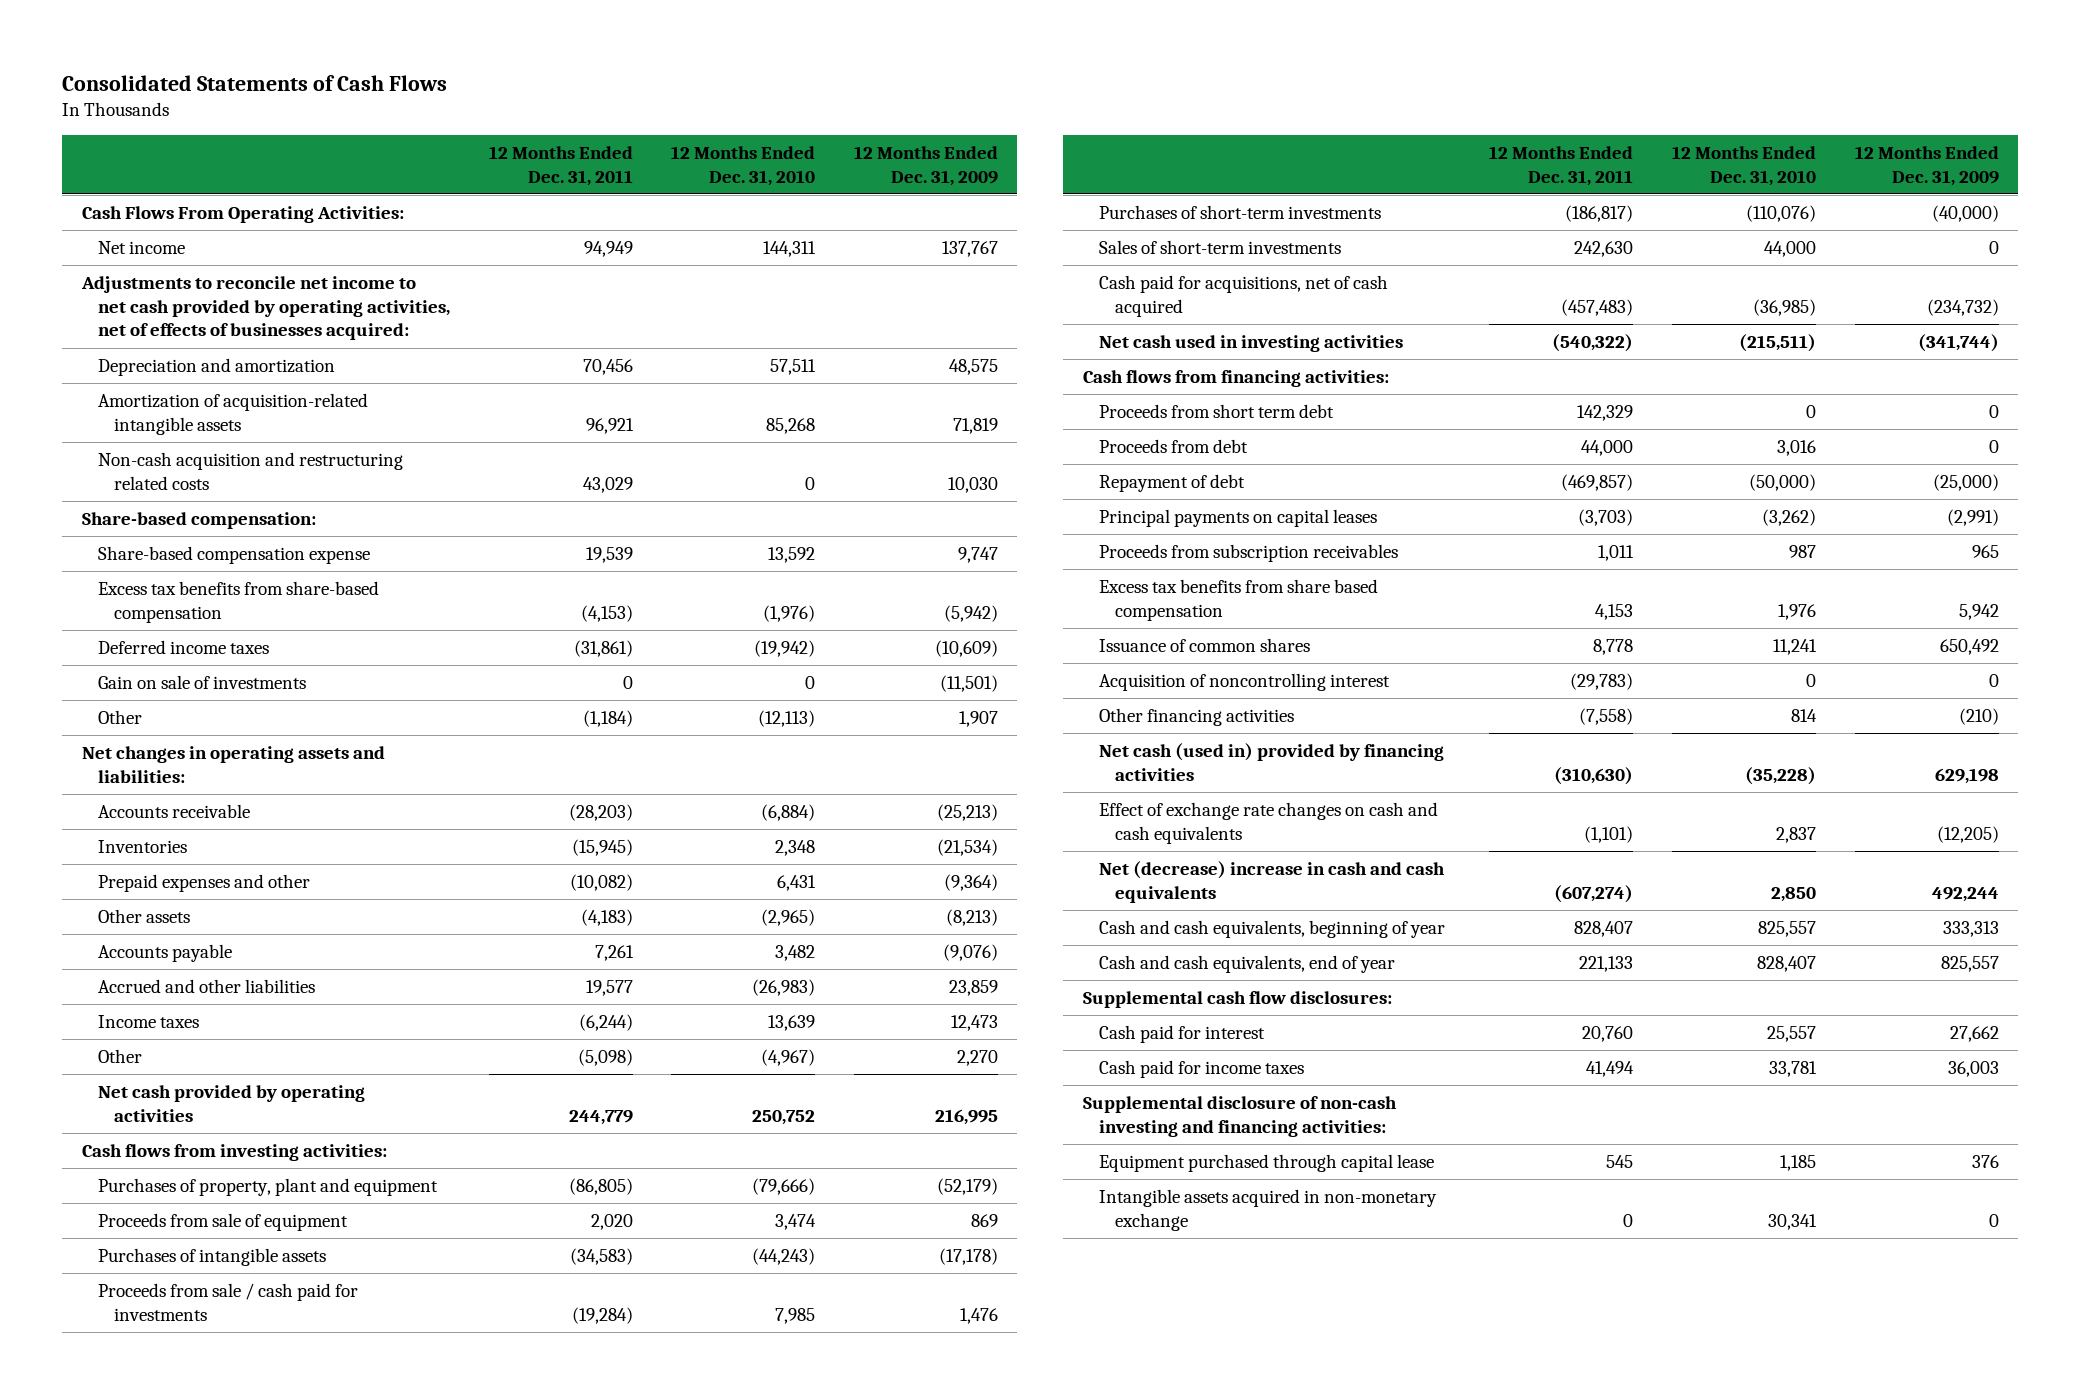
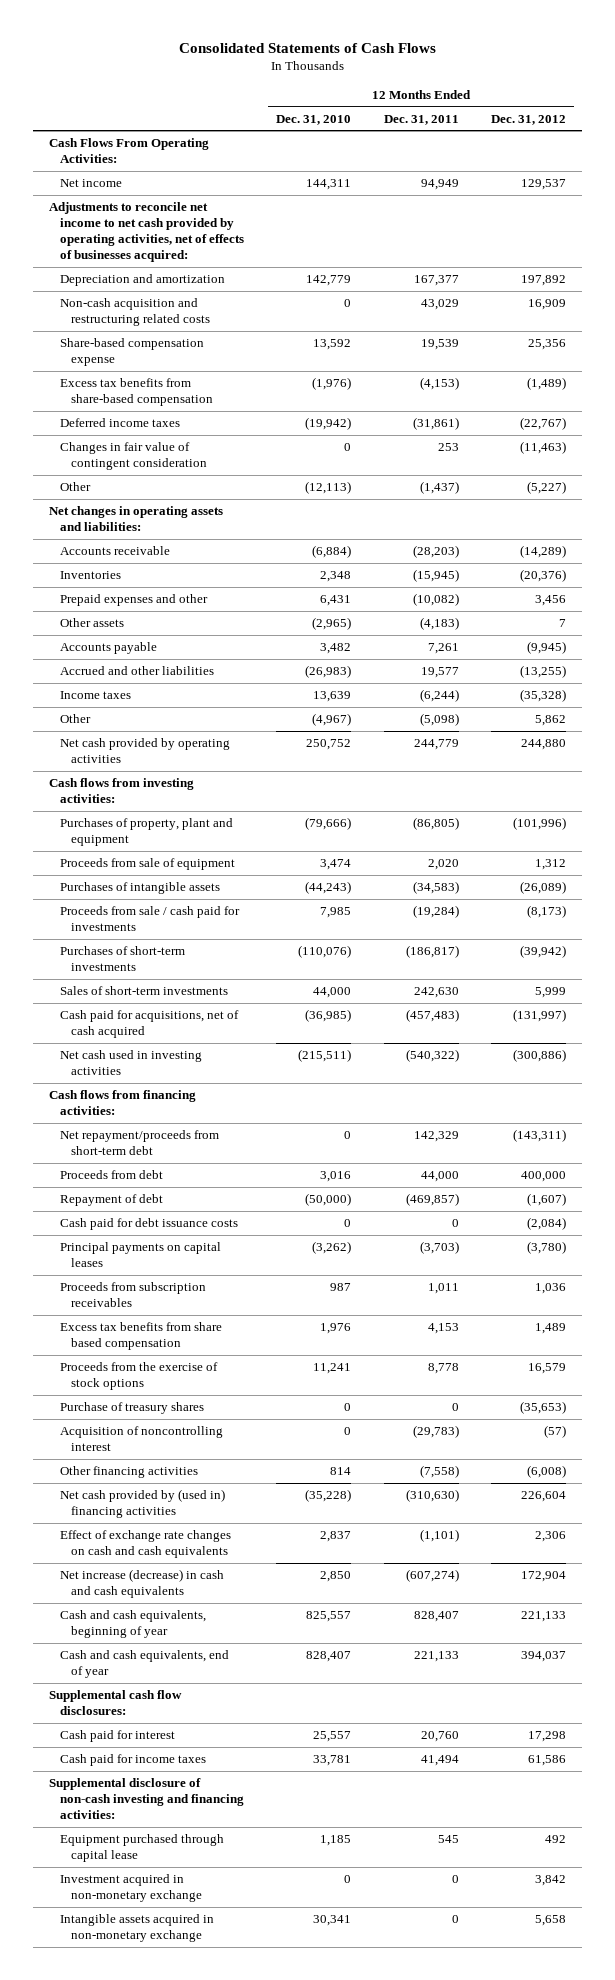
[853,145,998,186] 12 Months Ended Dec. 31, 2009 -> none
none -> [491,114,567,125] Dec. 31, 2012
[97,392,368,435] Amortization of acquisition-related intangible assets -> none
[582,358,633,375] 70,456 -> [413,275,459,287] 167,377
[770,358,817,375] 57,511 -> [306,275,352,287] 142,779
[81,511,316,529] Share-based compensation: -> none
[97,674,306,689] Gain on sale of investments -> none
none -> [60,442,208,471] Changes in fair value of contingent consideration
[582,709,633,727] (1,184) -> [419,481,459,495] (1,437)
[1098,403,1334,418] Proceeds from short term debt -> [60,1130,220,1156] Net repayment/proceeds from short-term debt
none -> [60,1218,239,1231] Cash paid for debt issuance costs
[1098,637,1310,652] Issuance of common shares -> [60,1362,219,1391] Proceeds from the exercise of stock options
none -> [60,1402,205,1415] Purchase of treasury shares
[1098,742,1444,781] Net cash (used in) provided by financing activities -> [60,1489,226,1519] Net cash provided by (used in) financing activities
[1098,860,1445,903] Net (decrease) increase in cash and cash equivalents -> [60,1569,225,1599] Net increase (decrease) in cash and cash equivalents
none -> [60,1874,203,1903] Investment acquired in non-monetary exchange

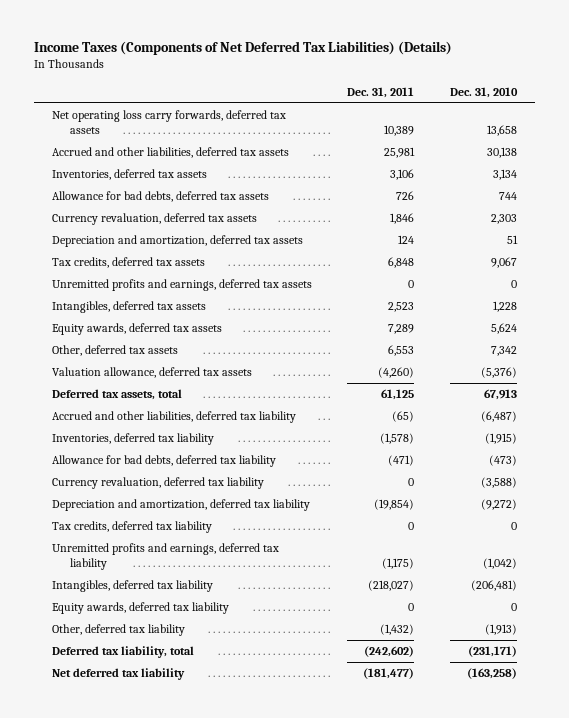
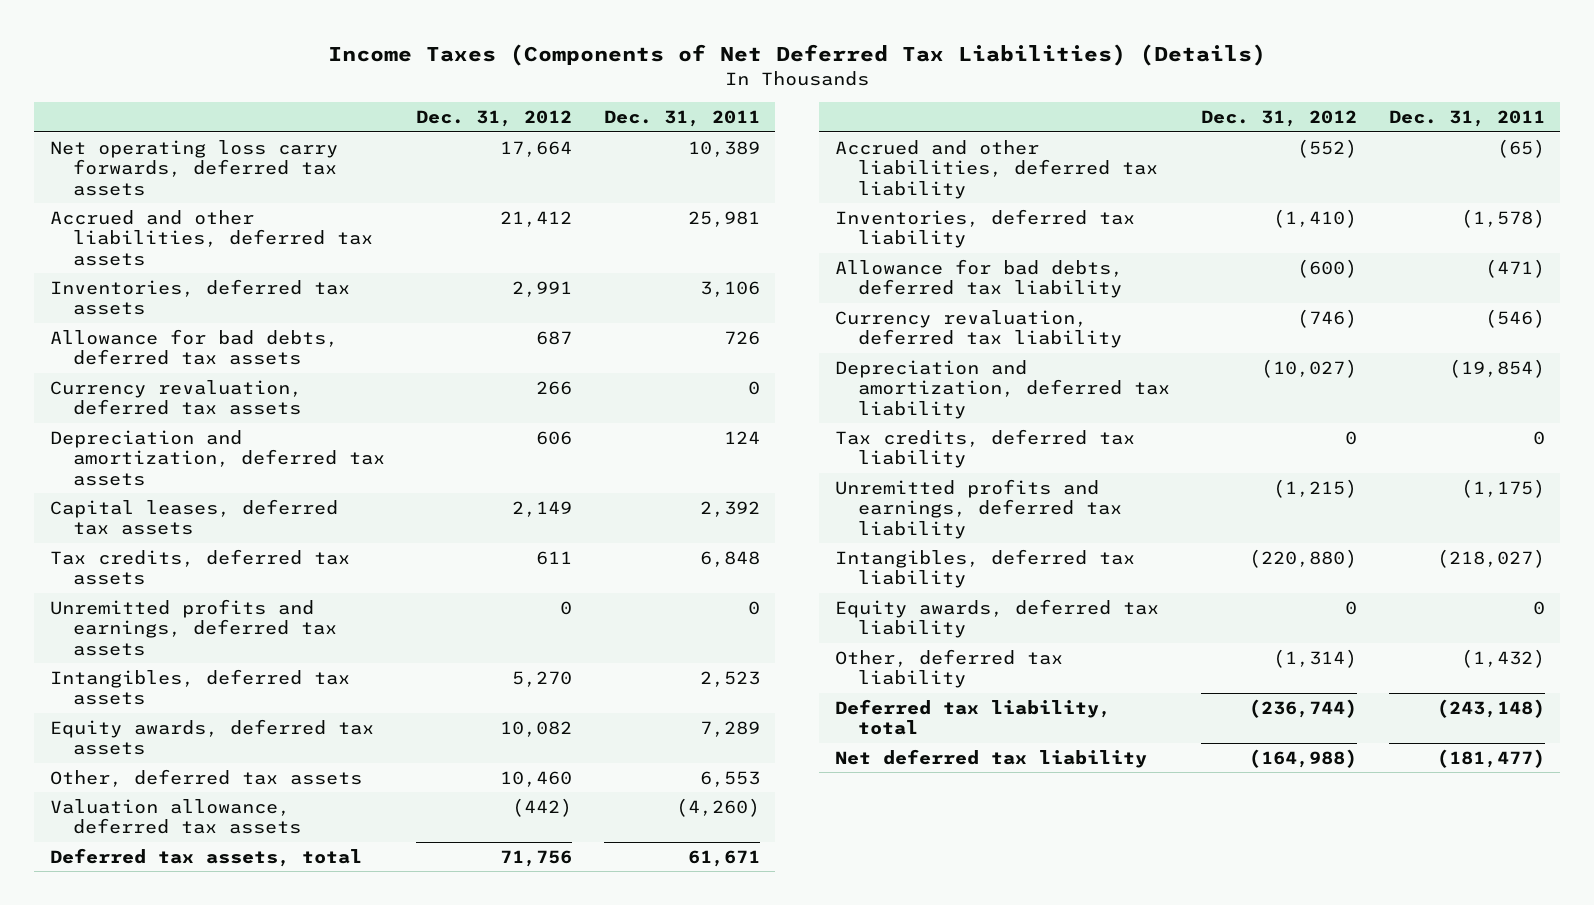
[450,86,519,98] Dec. 31, 2010 -> none
none -> [416,110,573,128] Dec. 31, 2012
[390,213,415,225] 1,846 -> [747,380,760,395] 0
none -> [49,498,338,536] Capital leases, deferred tax assets
[381,389,415,401] 61,125 -> [687,849,760,867] 61,671
[408,478,415,487] 0 -> [1484,308,1545,328] (546)
[364,646,415,658] (242,602) -> [1436,698,1545,718] (243,148)

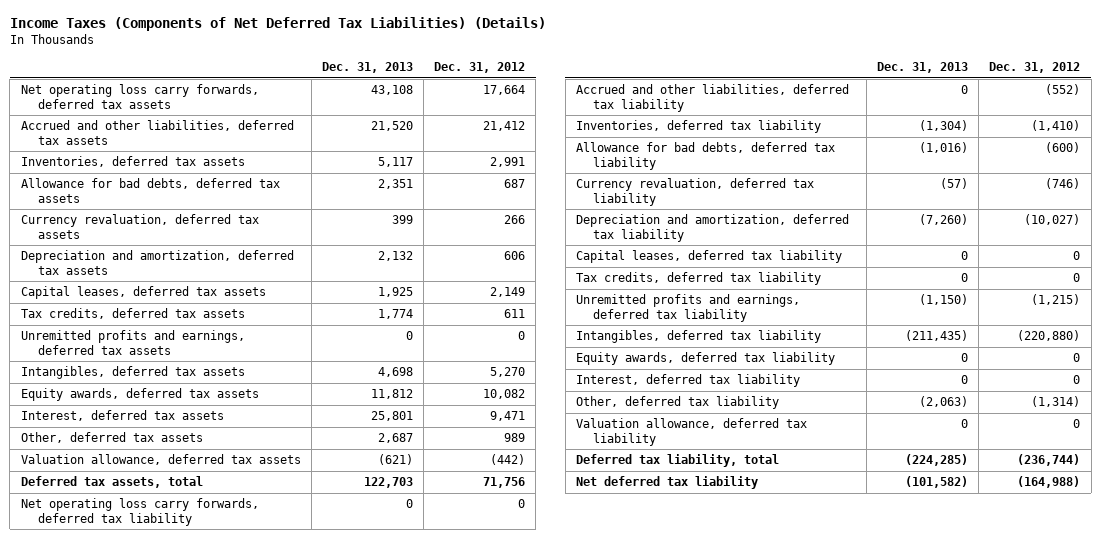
[603,110,760,128] Dec. 31, 2011 -> none
none -> [321,62,413,74] Dec. 31, 2013
none -> [20,410,224,422] Interest, deferred tax assets
[500,770,573,787] 10,460 -> [504,433,526,443] 989
none -> [20,498,259,526] Net operating loss carry forwards, deferred tax liability
none -> [575,250,842,264] Capital leases, deferred tax liability
none -> [575,374,800,388] Interest, deferred tax liability
none -> [575,418,807,446] Valuation allowance, deferred tax liability

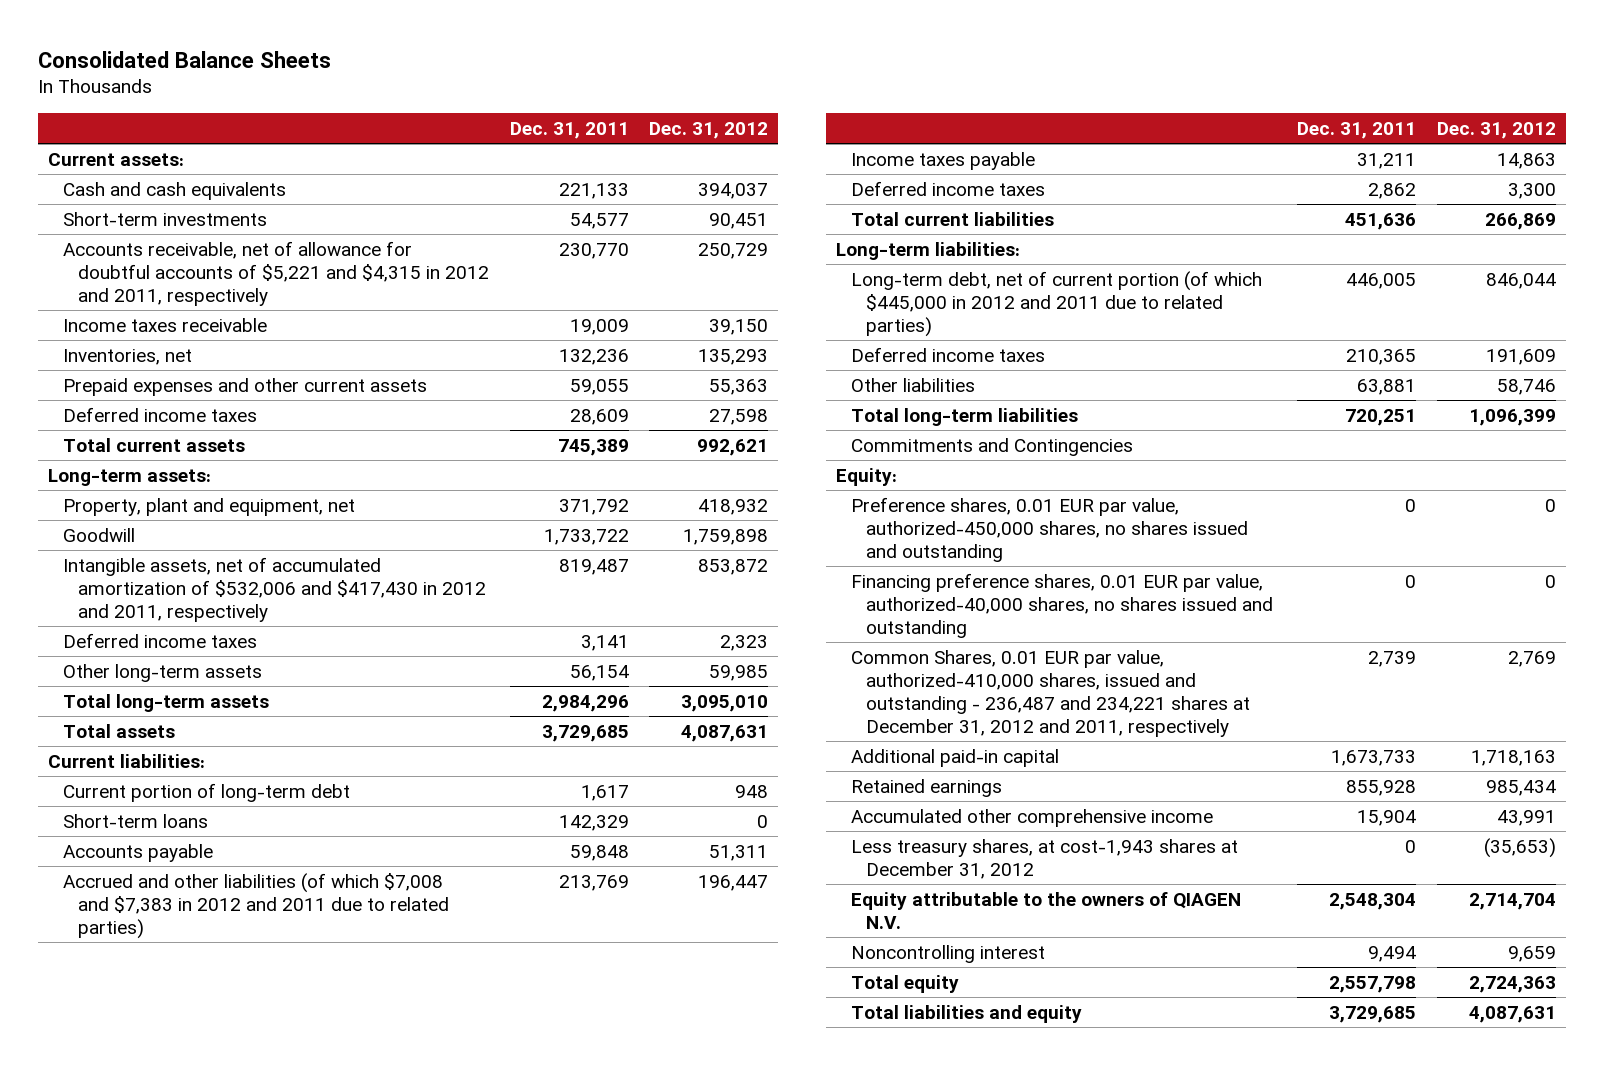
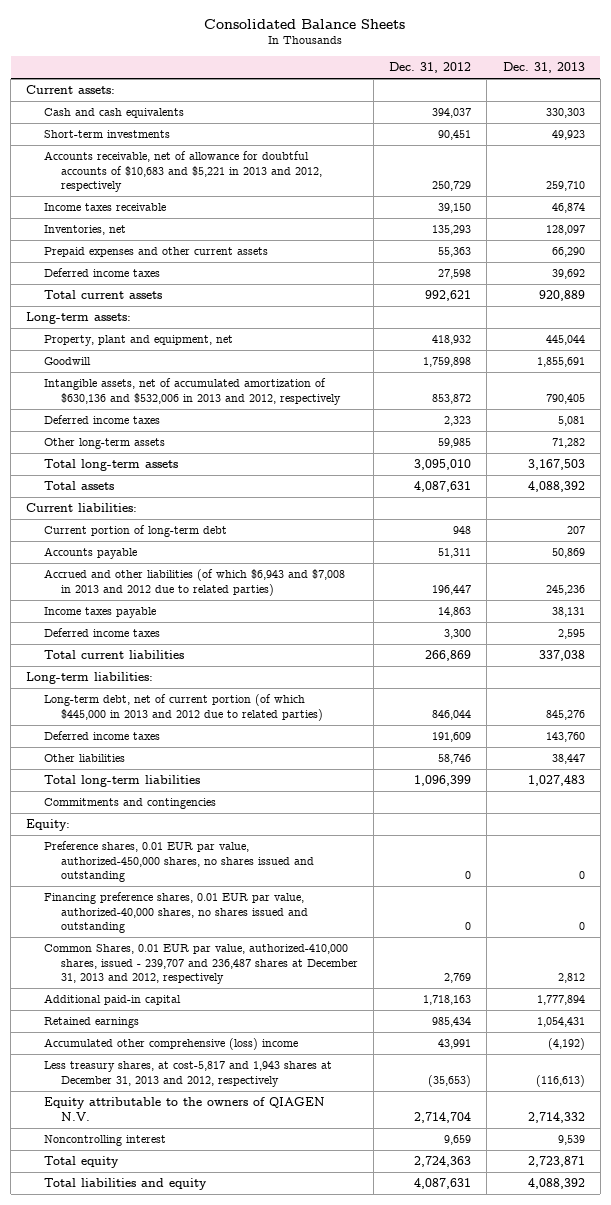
[509,121,629,139] Dec. 31, 2011 -> none
none -> [502,62,585,74] Dec. 31, 2013
[63,240,490,306] Accounts receivable, net of allowance for doubtful accounts of $5,221 and $4,315 in 2012 and 2011, respectively -> [43,151,323,193] Accounts receivable, net of allowance for doubtful accounts of $10,683 and $5,221 in 2013 and 2012, respectively
[63,556,487,622] Intangible assets, net of accumulated amortization of $532,006 and $417,430 in 2012 and 2011, respectively -> [43,378,342,405] Intangible assets, net of accumulated amortization of $630,136 and $532,006 in 2013 and 2012, respectively
[63,813,209,828] Short-term loans -> none
[63,872,450,939] Accrued and other liabilities (of which $7,008 and $7,383 in 2012 and 2011 due to related parties) -> [43,569,345,596] Accrued and other liabilities (of which $6,943 and $7,008 in 2013 and 2012 due to related parties)
[851,270,1263,337] Long-term debt, net of current portion (of which $445,000 in 2012 and 2011 due to related parties) -> [43,694,324,721] Long-term debt, net of current portion (of which $445,000 in 2013 and 2012 due to related parties)
[851,437,1134,456] Commitments and Contingencies -> [43,798,216,810] Commitments and contingencies
[851,649,1251,737] Common Shares, 0.01 EUR par value, authorized-410,000 shares, issued and outstanding - 236,487 and 234,221 shares at December 31, 2012 and 2011, respectively -> [43,944,359,985] Common Shares, 0.01 EUR par value, authorized-410,000 shares, issued - 239,707 and 236,487 shares at December 31, 2013 and 2012, respectively
[851,808,1214,827] Accumulated other comprehensive income -> [43,1038,298,1051] Accumulated other comprehensive (loss) income
[851,838,1239,879] Less treasury shares, at cost-1,943 shares at December 31, 2012 -> [43,1061,332,1087] Less treasury shares, at cost-5,817 and 1,943 shares at December 31, 2013 and 2012, respectively

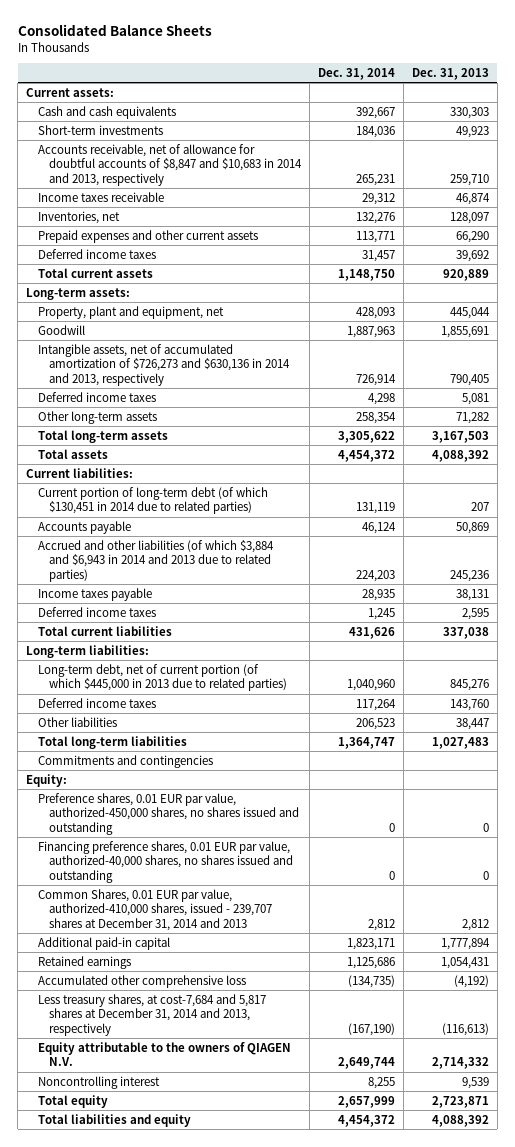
[389,62,472,74] Dec. 31, 2012 -> none
none -> [317,68,395,81] Dec. 31, 2014
[43,151,323,193] Accounts receivable, net of allowance for doubtful accounts of $10,683 and $5,221 in 2013 and 2012, respectively -> [37,143,303,187] Accounts receivable, net of allowance for doubtful accounts of $8,847 and $10,683 in 2014 and 2013, respectively
[43,378,342,405] Intangible assets, net of accumulated amortization of $630,136 and $532,006 in 2013 and 2012, respectively -> [37,343,291,387] Intangible assets, net of accumulated amortization of $726,273 and $630,136 in 2014 and 2013, respectively
[43,525,227,538] Current portion of long-term debt -> [37,486,268,515] Current portion of long-term debt (of which $130,451 in 2014 due to related parties)
[43,569,345,596] Accrued and other liabilities (of which $6,943 and $7,008 in 2013 and 2012 due to related parties) -> [37,539,274,583] Accrued and other liabilities (of which $3,884 and $6,943 in 2014 and 2013 due to related parties)
[43,694,324,721] Long-term debt, net of current portion (of which $445,000 in 2013 and 2012 due to related parties) -> [37,663,288,692] Long-term debt, net of current portion (of which $445,000 in 2013 due to related parties)
[43,944,359,985] Common Shares, 0.01 EUR par value, authorized-410,000 shares, issued - 239,707 and 236,487 shares at December 31, 2013 and 2012, respectively -> [37,888,273,932] Common Shares, 0.01 EUR par value, authorized-410,000 shares, issued - 239,707 shares at December 31, 2014 and 2013
[43,1038,298,1051] Accumulated other comprehensive (loss) income -> [37,974,246,988] Accumulated other comprehensive loss
[43,1061,332,1087] Less treasury shares, at cost-5,817 and 1,943 shares at December 31, 2013 and 2012, respectively -> [37,993,266,1037] Less treasury shares, at cost-7,684 and 5,817 shares at December 31, 2014 and 2013, respectively

